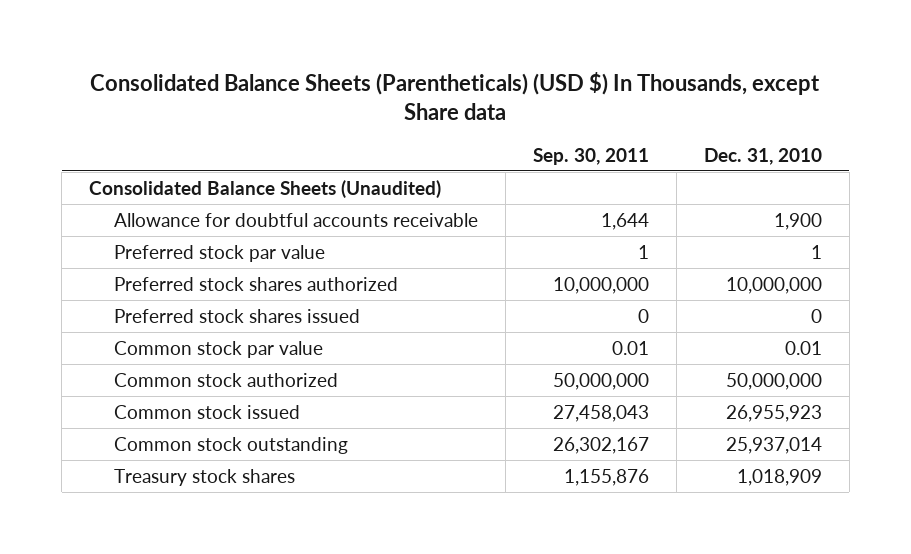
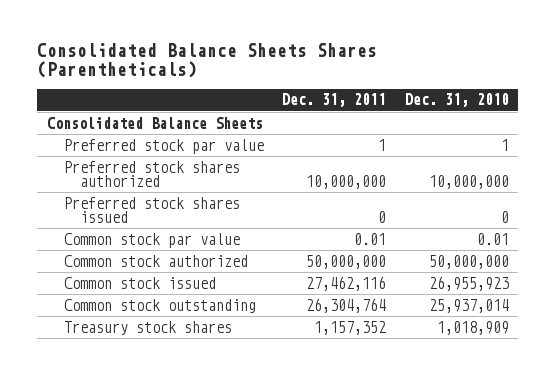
[90,71,821,121] Consolidated Balance Sheets (Parentheticals) (USD $) In Thousands, except Share data -> [37,42,378,79] Consolidated Balance Sheets Shares (Parentheticals)
[532,147,649,165] Sep. 30, 2011 -> none
none -> [282,93,387,108] Dec. 31, 2011
[113,212,478,227] Allowance for doubtful accounts receivable -> none
[89,179,442,198] Consolidated Balance Sheets (Unaudited) -> [46,116,263,129] Consolidated Balance Sheets

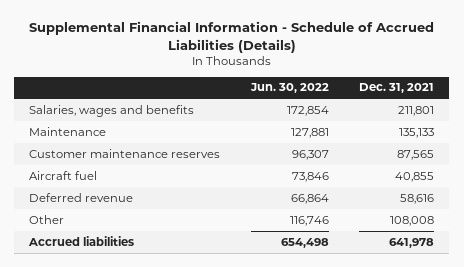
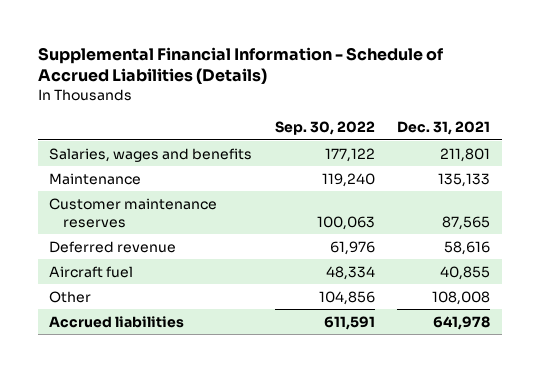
[249,83,329,94] Jun. 30, 2022 -> none
none -> [274,121,375,136] Sep. 30, 2022
[29,170,98,180] Aircraft fuel -> [49,265,134,278] Aircraft fuel

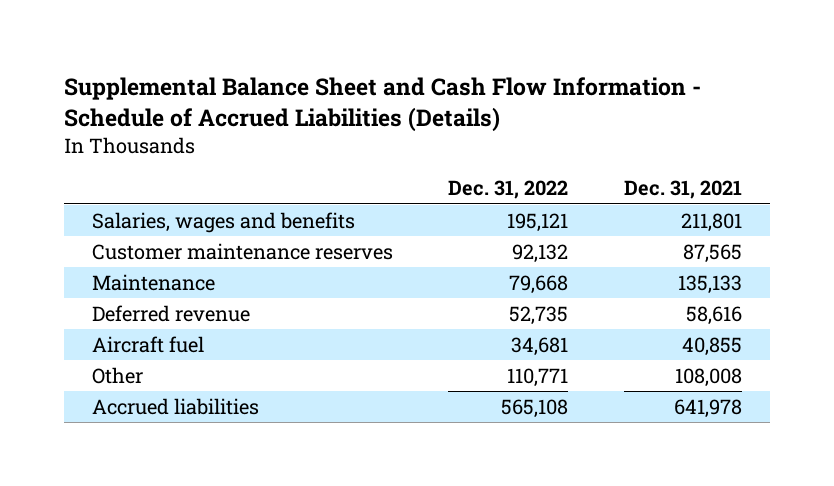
[37,46,444,85] Supplemental Financial Information - Schedule of Accrued Liabilities (Details) -> [64,77,702,133] Supplemental Balance Sheet and Cash Flow Information - Schedule of Accrued Liabilities (Details)
[274,121,375,136] Sep. 30, 2022 -> none
none -> [448,180,569,200] Dec. 31, 2022
[49,172,142,185] Maintenance -> [91,273,215,291] Maintenance

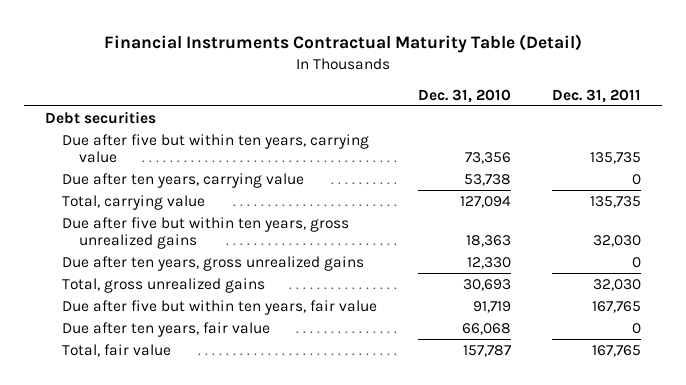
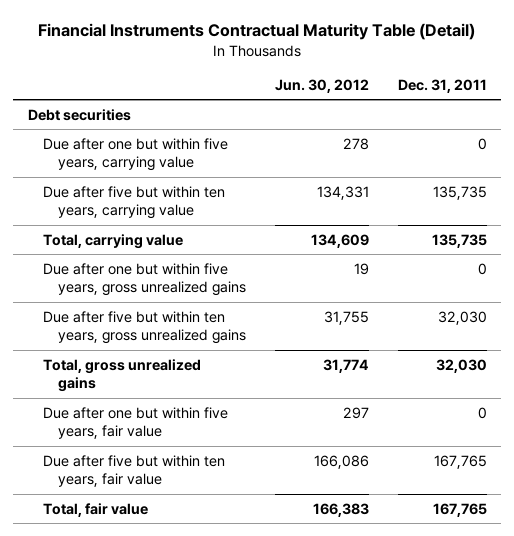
[418,89,512,104] Dec. 31, 2010 -> none
none -> [274,78,369,93] Jun. 30, 2012
none -> [42,137,228,172] Due after one but within five years, carrying value
[61,172,304,188] Due after ten years, carrying value -> none
none -> [42,262,247,297] Due after one but within five years, gross unrealized gains
[61,255,364,271] Due after ten years, gross unrealized gains -> none
none -> [42,406,228,440] Due after one but within five years, fair value
[61,321,270,337] Due after ten years, fair value -> none

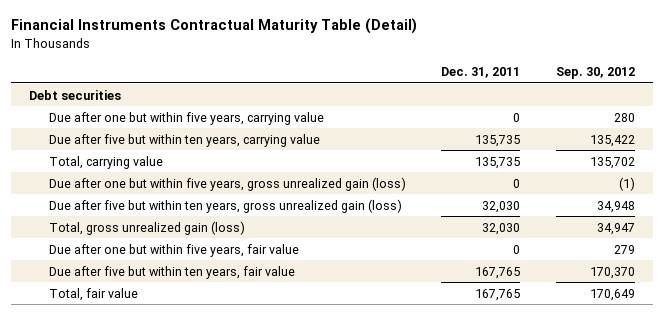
[274,78,369,93] Jun. 30, 2012 -> none
none -> [555,67,635,80] Sep. 30, 2012
[42,262,247,297] Due after one but within five years, gross unrealized gains -> [48,176,406,191] Due after one but within five years, gross unrealized gain (loss)
[42,310,247,345] Due after five but within ten years, gross unrealized gains -> [48,198,402,213] Due after five but within ten years, gross unrealized gain (loss)
[42,358,201,393] Total, gross unrealized gains -> [48,220,245,235] Total, gross unrealized gain (loss)

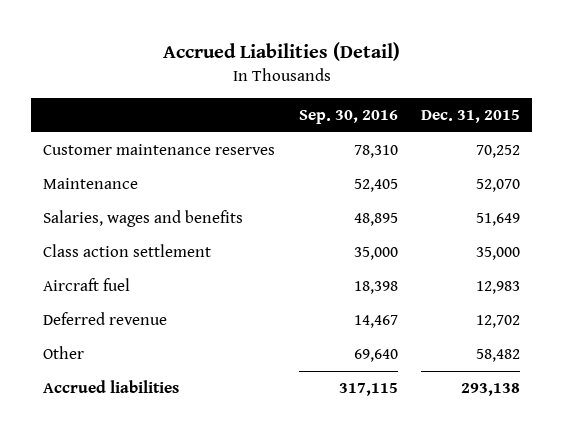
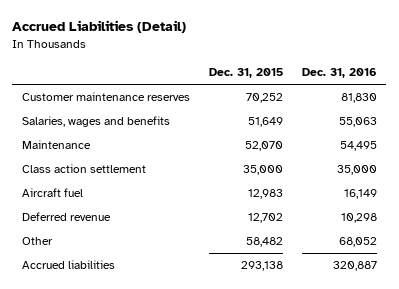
[298,109,398,124] Sep. 30, 2016 -> none
none -> [301,68,377,79] Dec. 31, 2016
[43,178,139,190] Maintenance -> [21,140,91,150] Maintenance

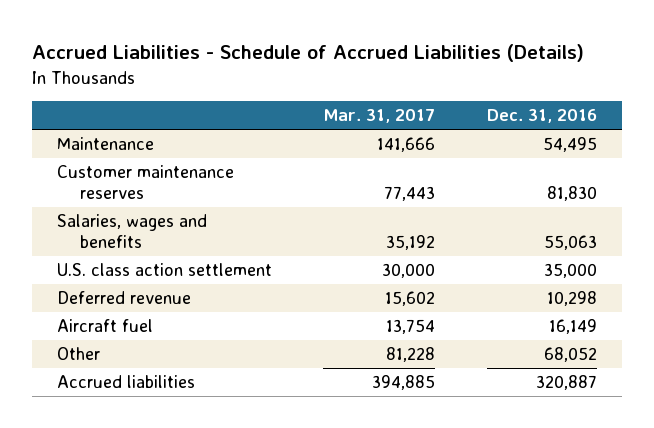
[12,20,187,34] Accrued Liabilities (Detail) -> [31,44,584,63] Accrued Liabilities - Schedule of Accrued Liabilities (Details)
[208,68,283,79] Dec. 31, 2015 -> none
none -> [323,109,436,124] Mar. 31, 2017
[21,140,91,150] Maintenance -> [57,136,155,150] Maintenance
[21,164,146,174] Class action settlement -> [57,262,273,276] U.S. class action settlement
[21,188,83,198] Aircraft fuel -> [57,318,154,332] Aircraft fuel

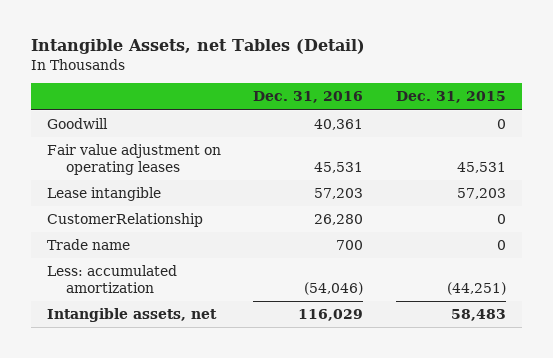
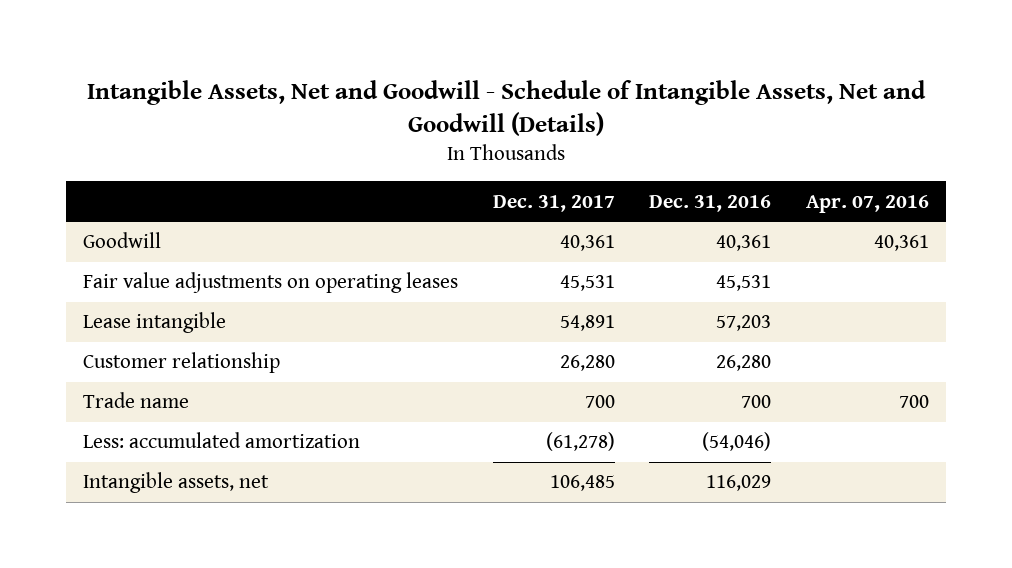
[30,39,365,55] Intangible Assets, net Tables (Detail) -> [86,79,926,136] Intangible Assets, Net and Goodwill - Schedule of Intangible Assets, Net and Goodwill (Details)
[395,91,506,104] Dec. 31, 2015 -> none
none -> [492,194,615,212] Dec. 31, 2017
none -> [805,194,929,213] Apr. 07, 2016
[46,144,221,176] Fair value adjustment on operating leases -> [83,272,459,294] Fair value adjustments on operating leases
[46,213,203,228] CustomerRelationship -> [83,352,281,374] Customer relationship

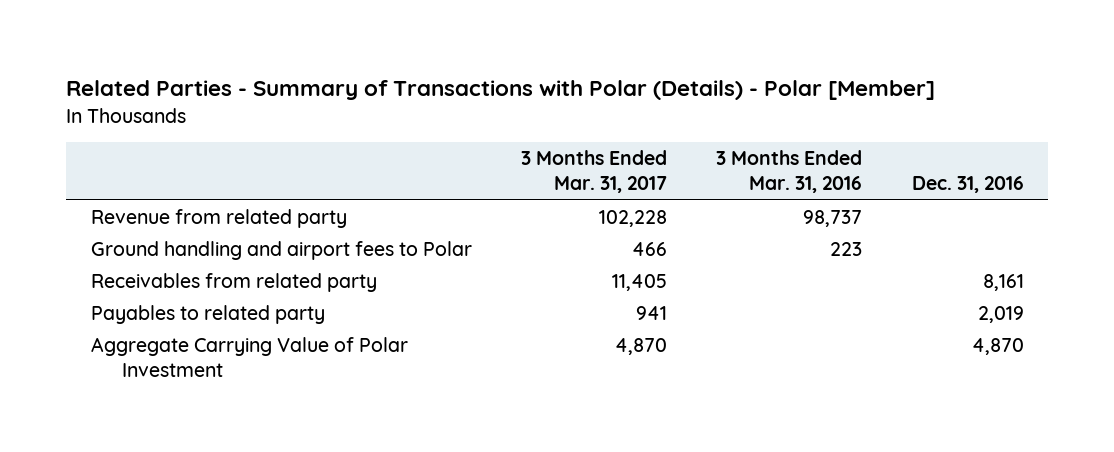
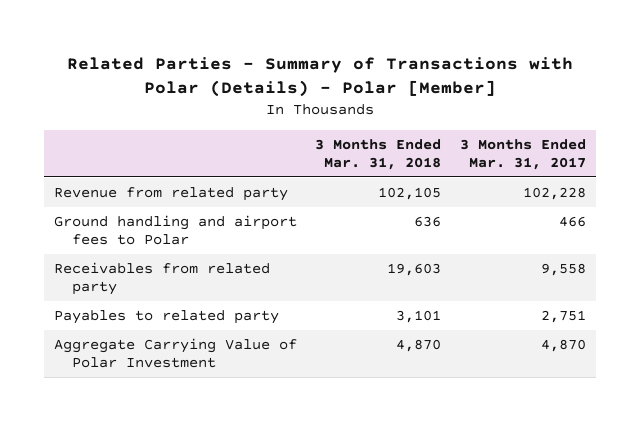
[716,150,863,194] 3 Months Ended Mar. 31, 2016 -> none
[911,176,1024,194] Dec. 31, 2016 -> none
none -> [315,138,442,170] 3 Months Ended Mar. 31, 2018
[612,274,668,292] 11,405 -> [541,263,587,277] 9,558
[636,306,668,321] 941 -> [541,310,587,324] 2,751

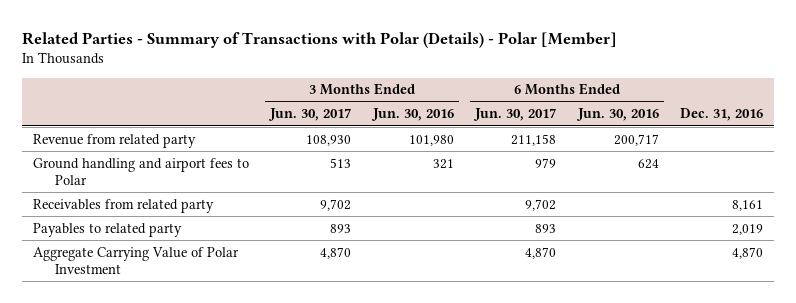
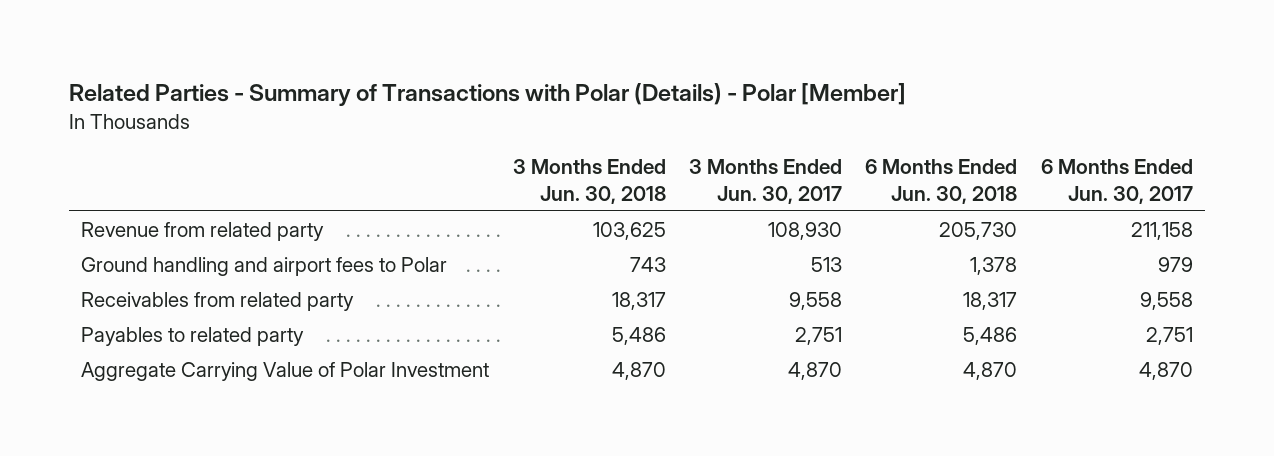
[370,108,454,122] Jun. 30, 2016 -> none
[575,108,659,122] Jun. 30, 2016 -> none
[679,108,763,122] Dec. 31, 2016 -> none
none -> [512,159,666,204] 3 Months Ended Jun. 30, 2018
none -> [865,159,1018,204] 6 Months Ended Jun. 30, 2018
[320,198,352,211] 9,702 -> [789,292,843,311] 9,558
[525,198,557,211] 9,702 -> [1139,292,1193,311] 9,558
[330,223,352,233] 893 -> [795,327,843,346] 2,751
[535,223,557,233] 893 -> [1145,327,1193,346] 2,751

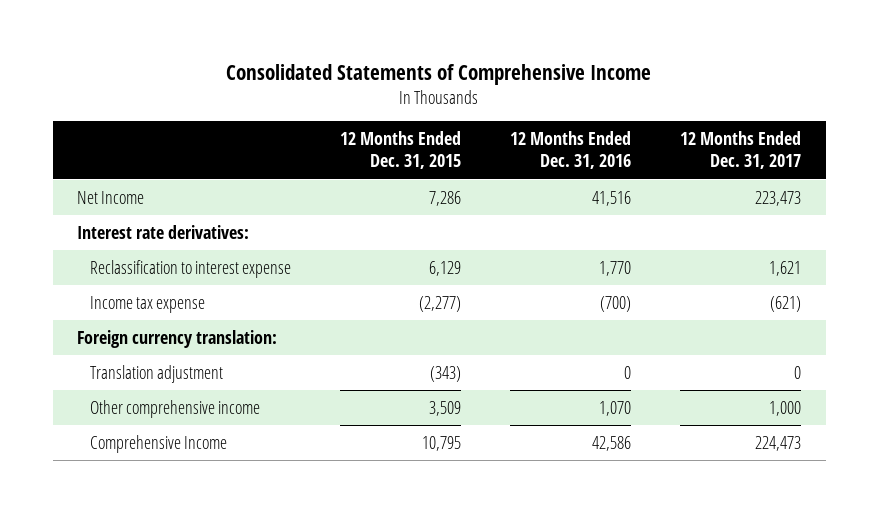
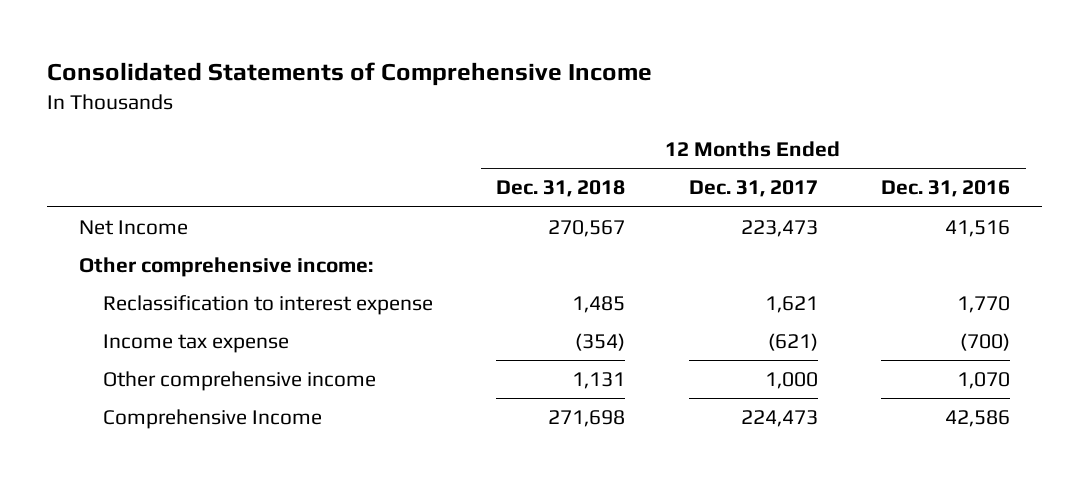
[339,131,461,170] 12 Months Ended Dec. 31, 2015 -> none
none -> [496,180,626,198] Dec. 31, 2018
[77,224,250,239] Interest rate derivatives: -> none
none -> [79,257,374,278] Other comprehensive income:
[77,329,278,348] Foreign currency translation: -> none
[89,364,223,383] Translation adjustment -> none

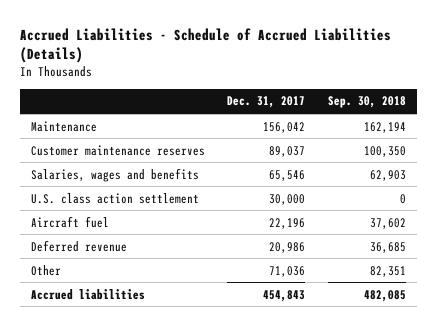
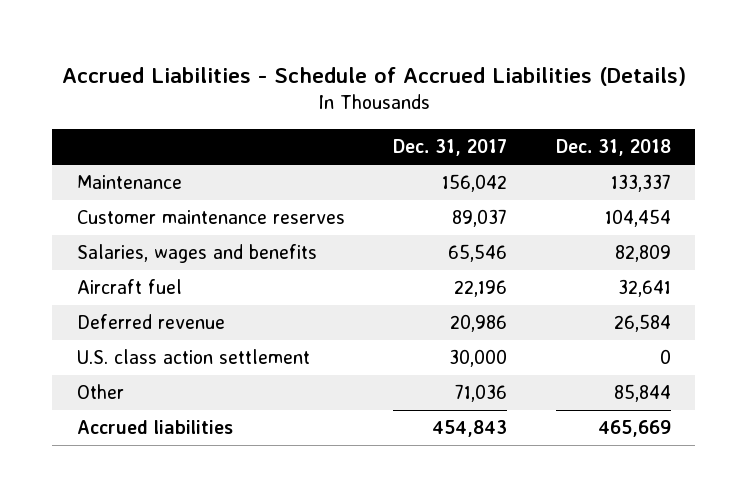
[327,96,406,109] Sep. 30, 2018 -> none
none -> [555,139,671,157] Dec. 31, 2018
[31,192,200,204] U.S. class action settlement -> [76,349,310,365] U.S. class action settlement

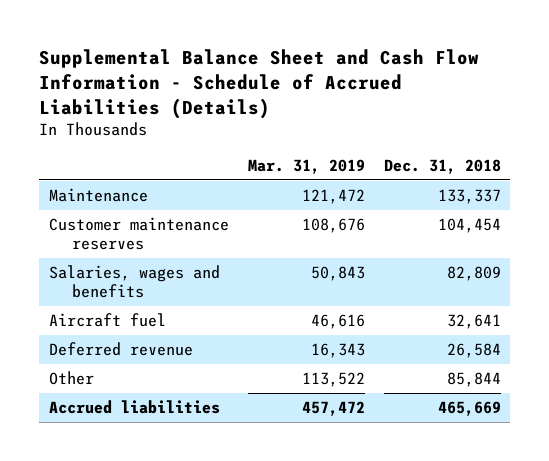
[61,66,686,86] Accrued Liabilities - Schedule of Accrued Liabilities (Details) -> [39,49,480,119] Supplemental Balance Sheet and Cash Flow Information - Schedule of Accrued Liabilities (Details)
[393,139,508,157] Dec. 31, 2017 -> none
none -> [247,159,365,175] Mar. 31, 2019
[76,349,310,365] U.S. class action settlement -> none

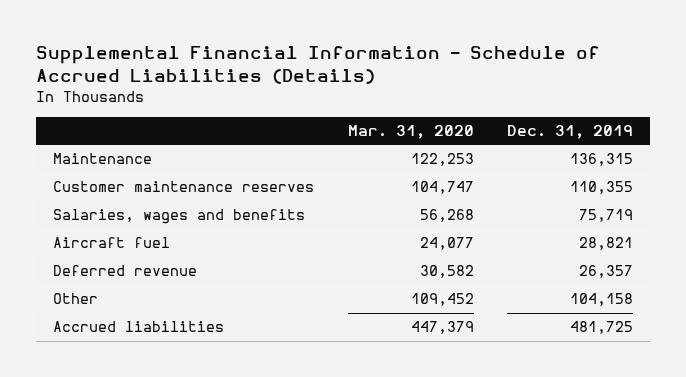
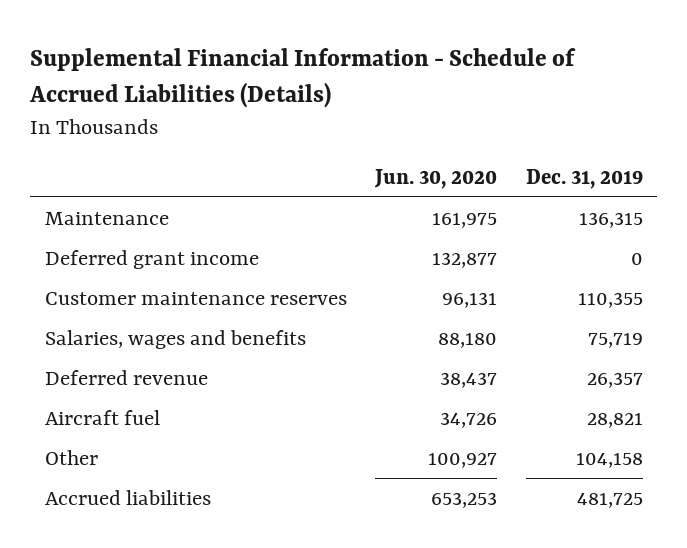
[347,124,474,139] Mar. 31, 2020 -> none
none -> [374,168,498,189] Jun. 30, 2020
none -> [44,249,259,269] Deferred grant income
[53,237,171,249] Aircraft fuel -> [44,409,160,425] Aircraft fuel

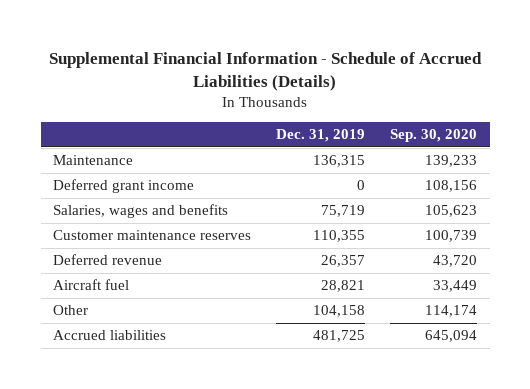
[374,168,498,189] Jun. 30, 2020 -> none
none -> [390,128,478,142] Sep. 30, 2020
[44,291,347,305] Customer maintenance reserves -> [53,230,252,241] Customer maintenance reserves

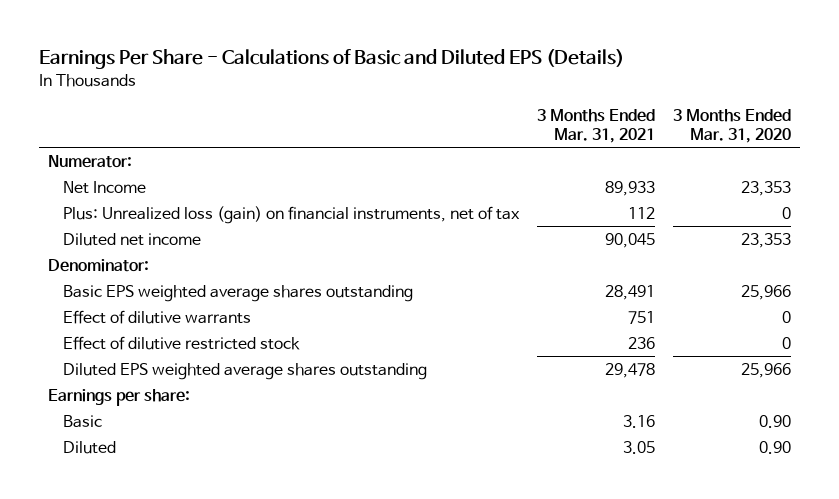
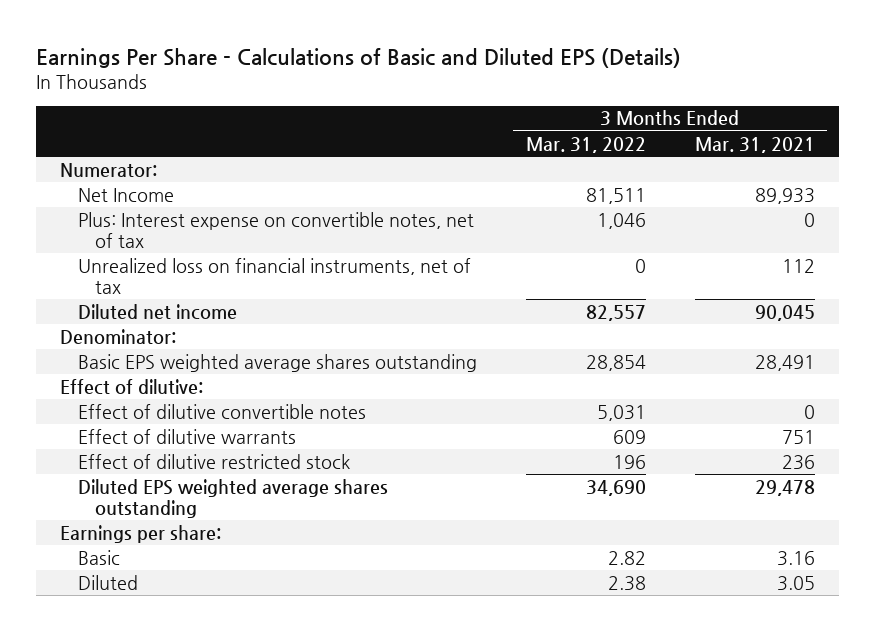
[673,109,792,143] 3 Months Ended Mar. 31, 2020 -> none
none -> [525,136,646,153] Mar. 31, 2022
none -> [77,211,474,248] Plus: Interest expense on convertible notes, net of tax
[63,205,521,224] Plus: Unrealized loss (gain) on financial instruments, net of tax -> [77,257,471,294] Unrealized loss on financial instruments, net of tax
none -> [60,378,204,395] Effect of dilutive:
none -> [77,403,366,419] Effect of dilutive convertible notes

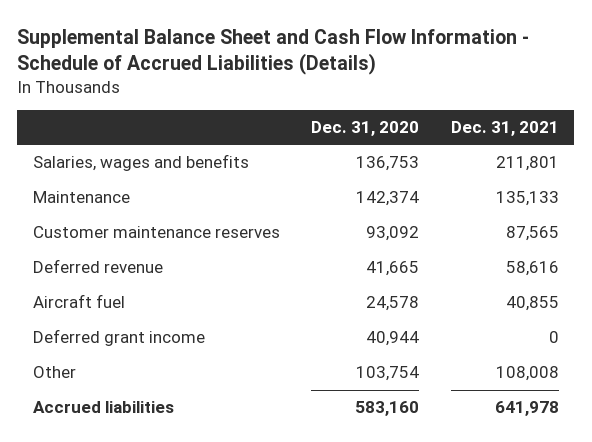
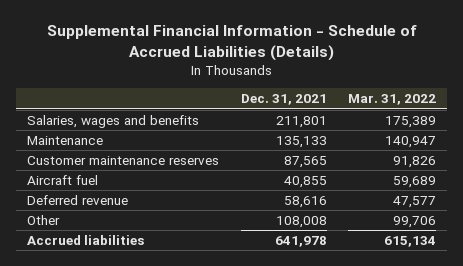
[17,28,530,76] Supplemental Balance Sheet and Cash Flow Information - Schedule of Accrued Liabilities (Details) -> [46,25,417,62] Supplemental Financial Information - Schedule of Accrued Liabilities (Details)
[311,121,420,137] Dec. 31, 2020 -> none
none -> [348,94,437,106] Mar. 31, 2022
[33,329,206,347] Deferred grant income -> none
[33,259,164,274] Deferred revenue -> [26,194,128,205] Deferred revenue

